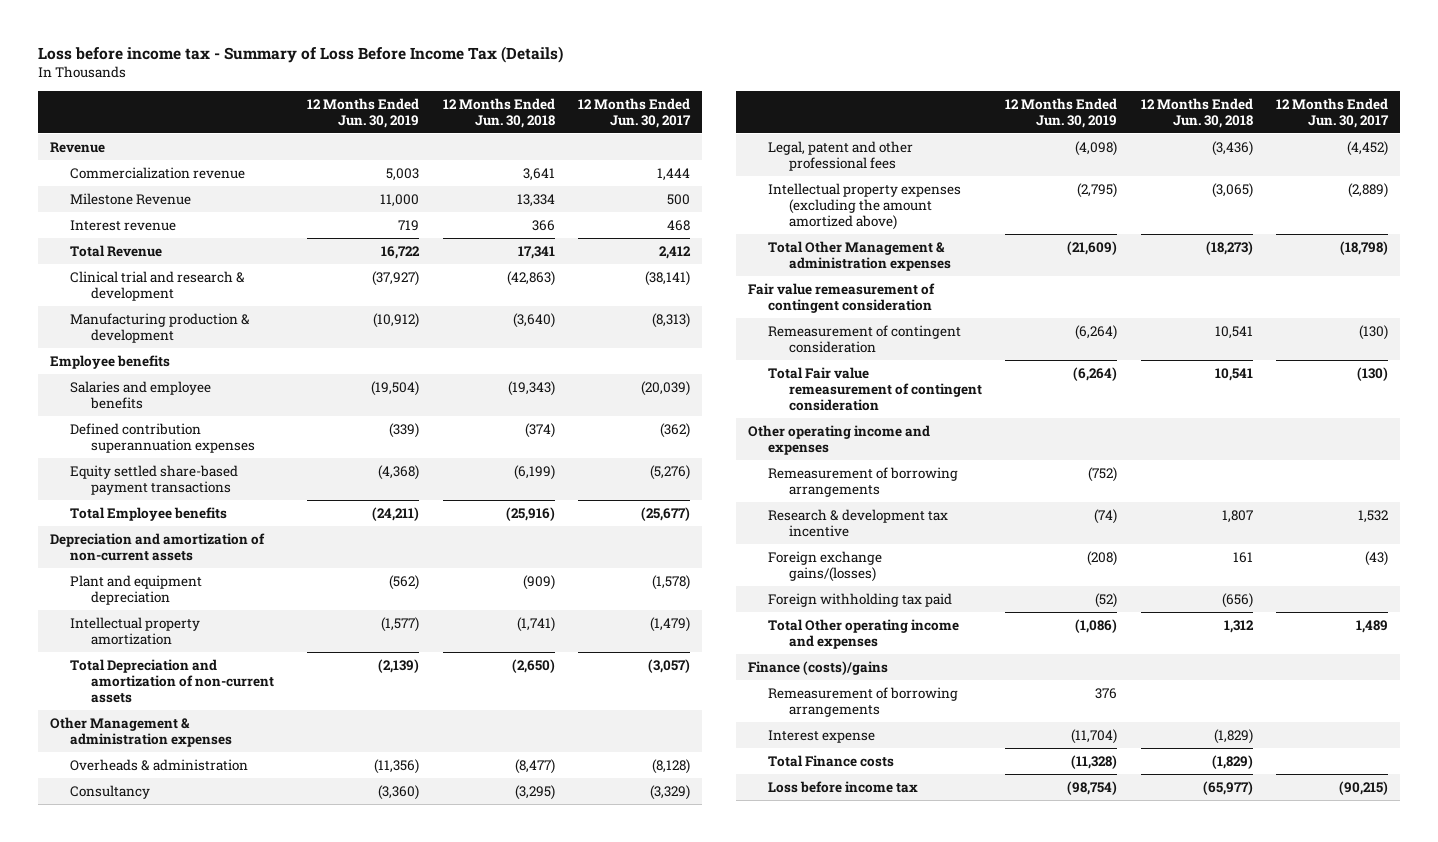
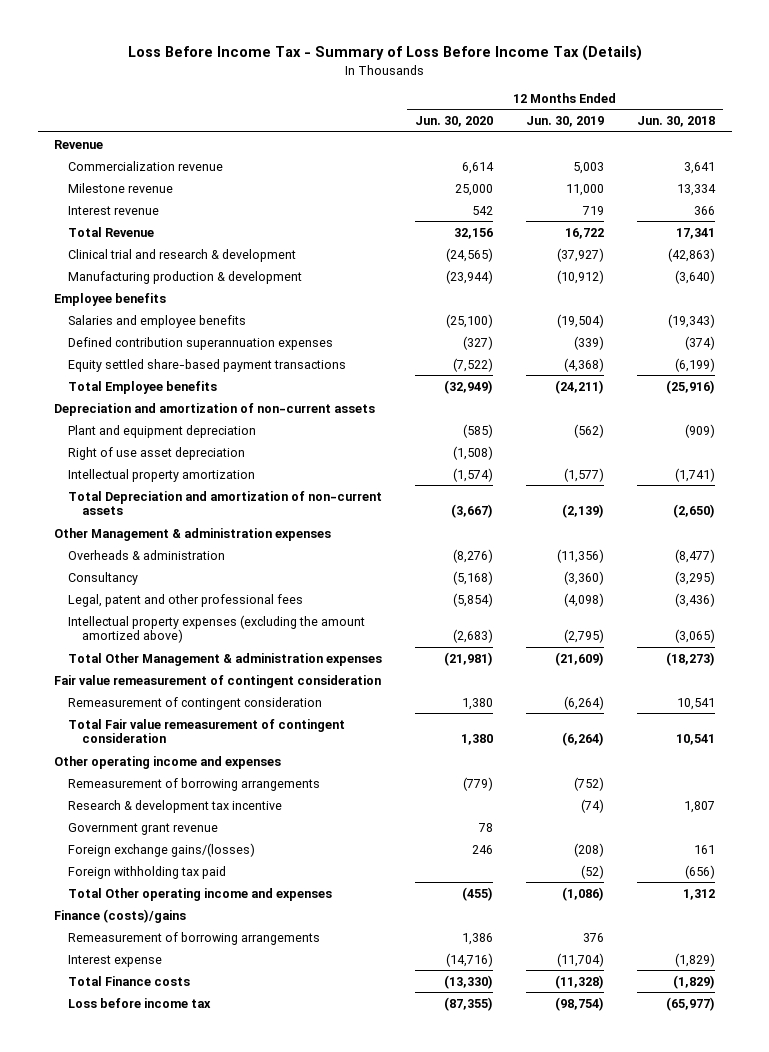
[37,46,563,64] Loss before income tax - Summary of Loss Before Income Tax (Details) -> [127,45,642,62] Loss Before Income Tax - Summary of Loss Before Income Tax (Details)
[578,97,692,128] 12 Months Ended Jun. 30, 2017 -> none
none -> [415,116,494,128] Jun. 30, 2020
[70,192,192,205] Milestone Revenue -> [68,182,174,193] Milestone revenue
none -> [68,446,246,460] Right of use asset depreciation
none -> [68,822,219,835] Government grant revenue

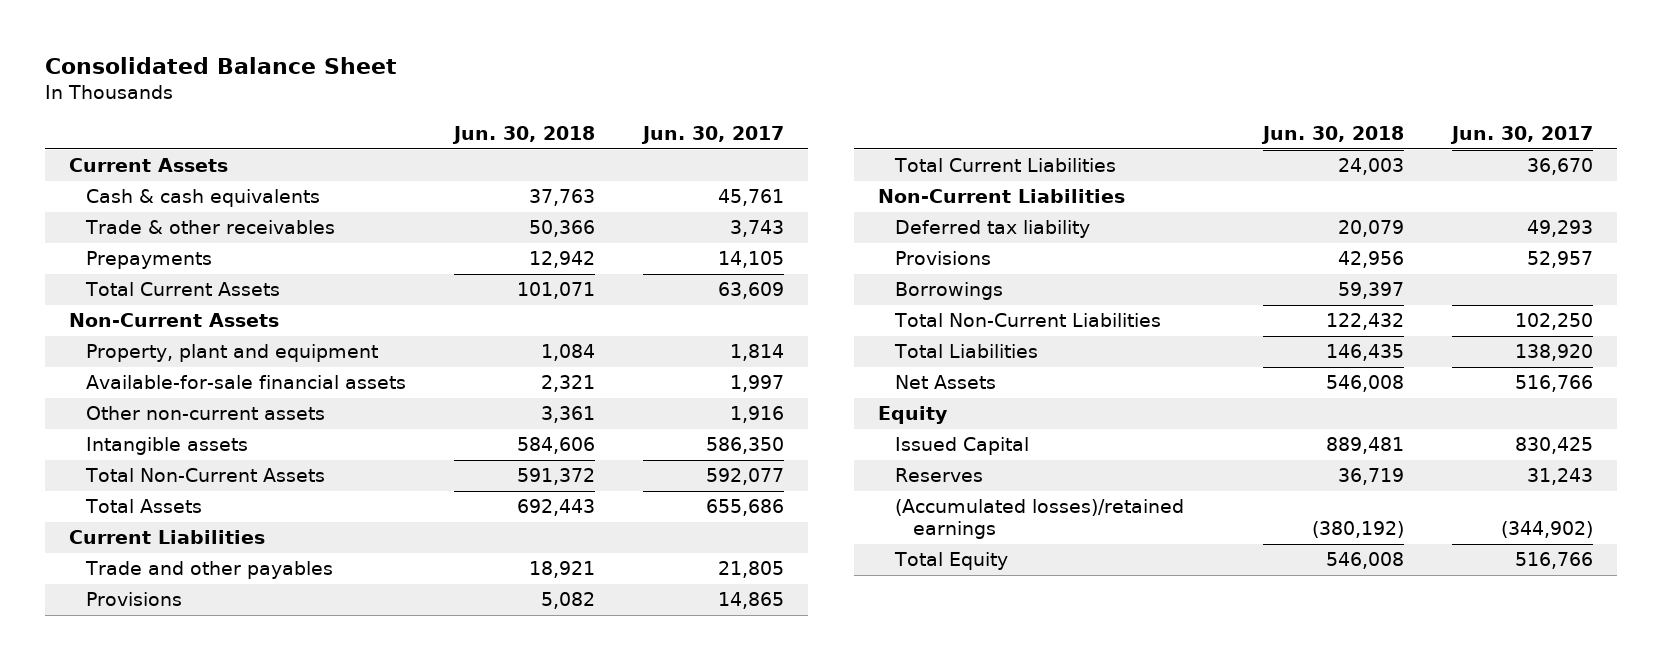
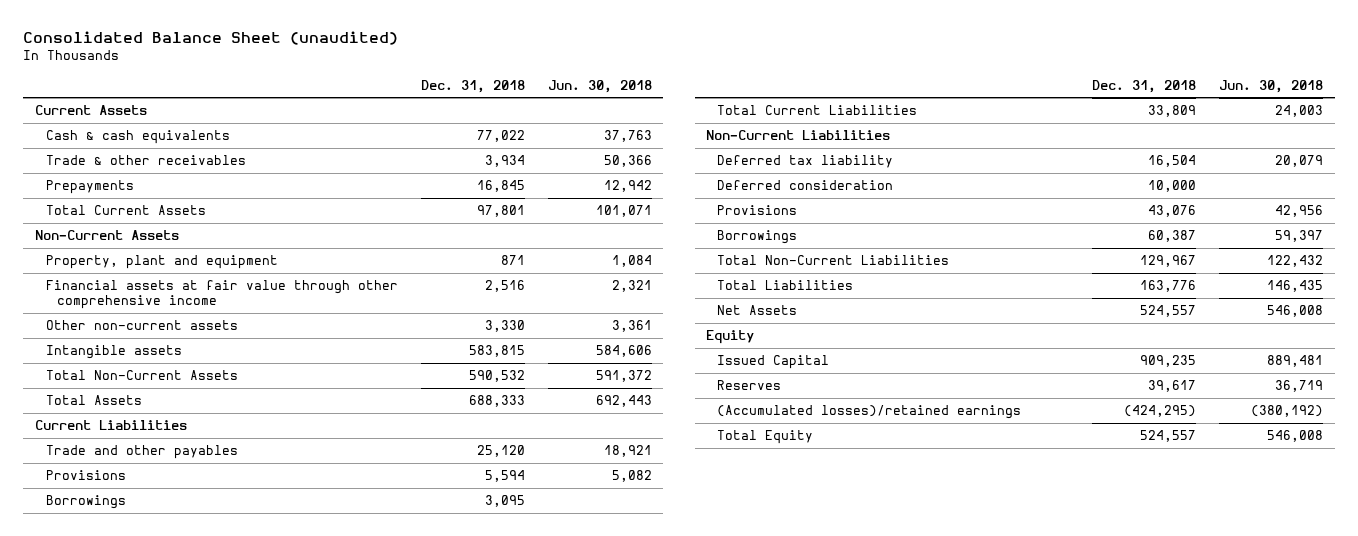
[44,56,397,74] Consolidated Balance Sheet -> [23,30,399,45] Consolidated Balance Sheet (unaudited)
[640,125,784,144] Jun. 30, 2017 -> none
none -> [420,79,525,93] Dec. 31, 2018
[86,375,407,390] Available-for-sale financial assets -> [45,280,398,310] Financial assets at fair value through other comprehensive income
none -> [45,495,126,510] Borrowings
none -> [717,180,894,191] Deferred consideration

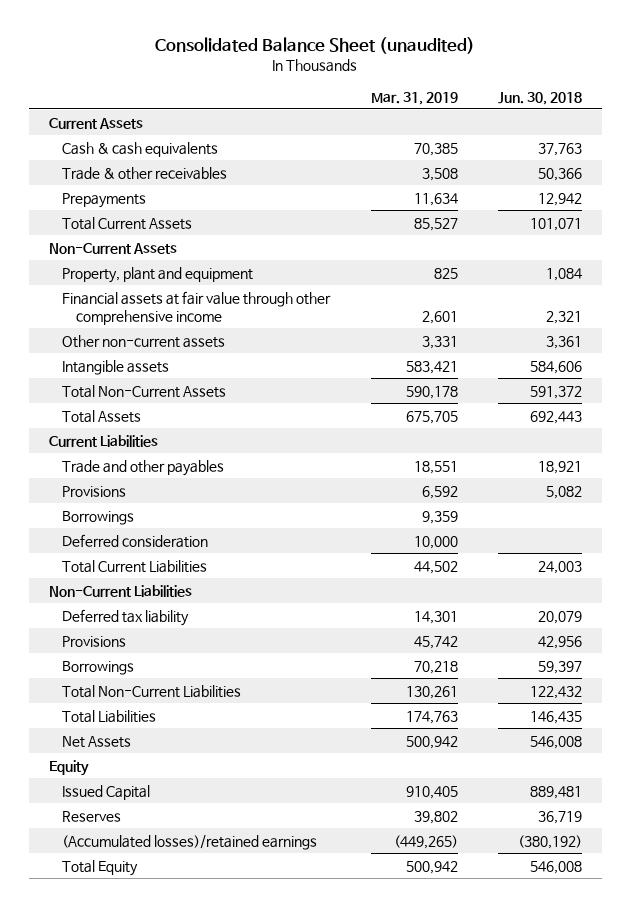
[420,79,525,93] Dec. 31, 2018 -> none
none -> [370,91,458,105] Mar. 31, 2019
[717,180,894,191] Deferred consideration -> [62,533,209,548] Deferred consideration

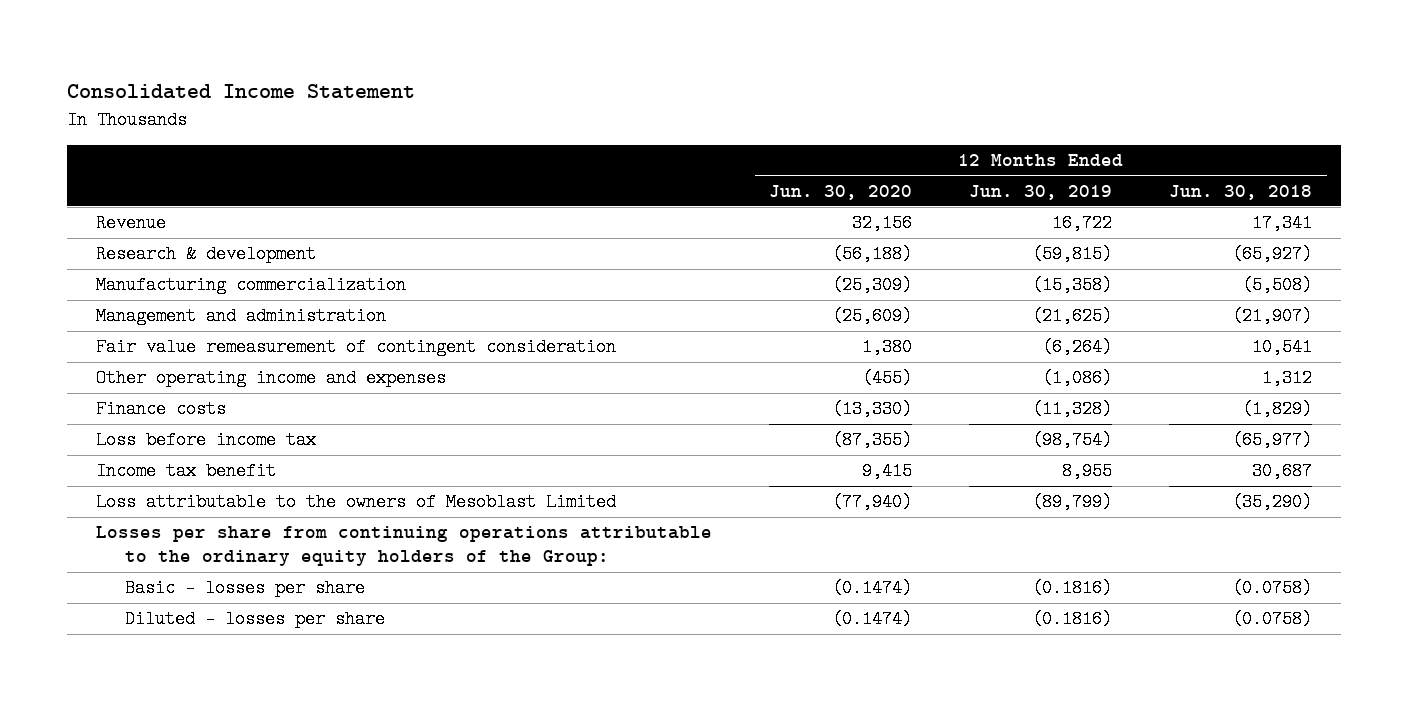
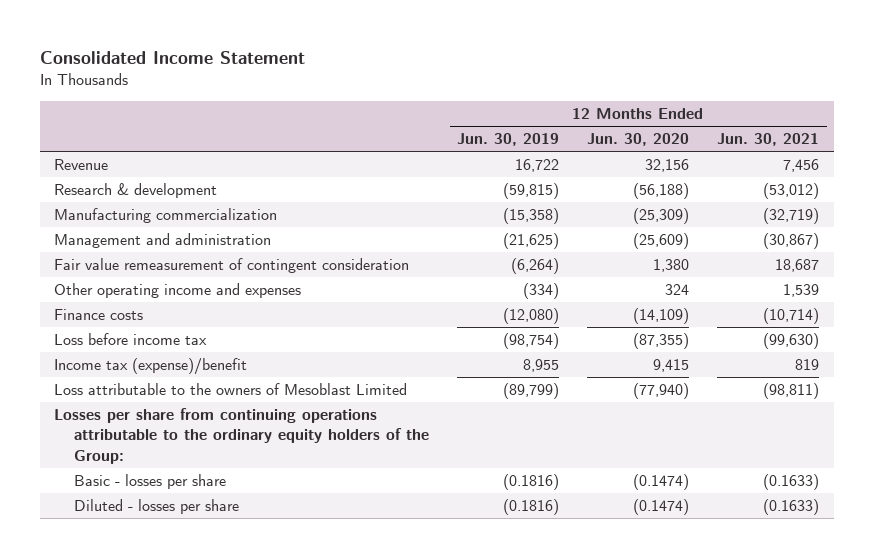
[1169,184,1313,200] Jun. 30, 2018 -> none
none -> [717,133,820,147] Jun. 30, 2021
[862,369,913,388] (455) -> [665,284,690,296] 324
[1042,369,1113,388] (1,086) -> [522,283,559,300] (334)
[832,400,913,419] (13,330) -> [633,308,690,325] (14,109)
[1032,400,1113,419] (11,328) -> [502,308,559,325] (12,080)
[95,462,276,481] Income tax benefit -> [54,358,248,376] Income tax (expense)/benefit

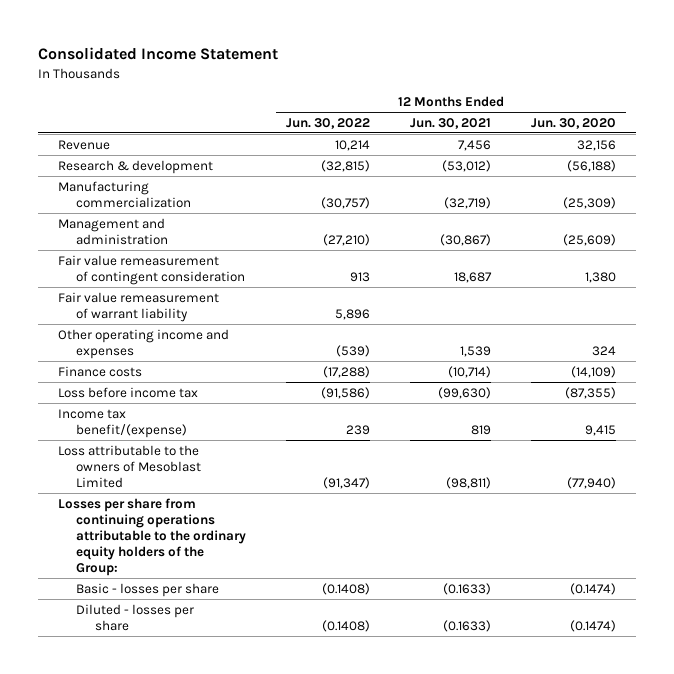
[456,133,559,147] Jun. 30, 2019 -> none
none -> [286,117,371,129] Jun. 30, 2022
none -> [57,291,219,322] Fair value remeasurement of warrant liability
[54,358,248,376] Income tax (expense)/benefit -> [57,408,188,438] Income tax benefit/(expense)

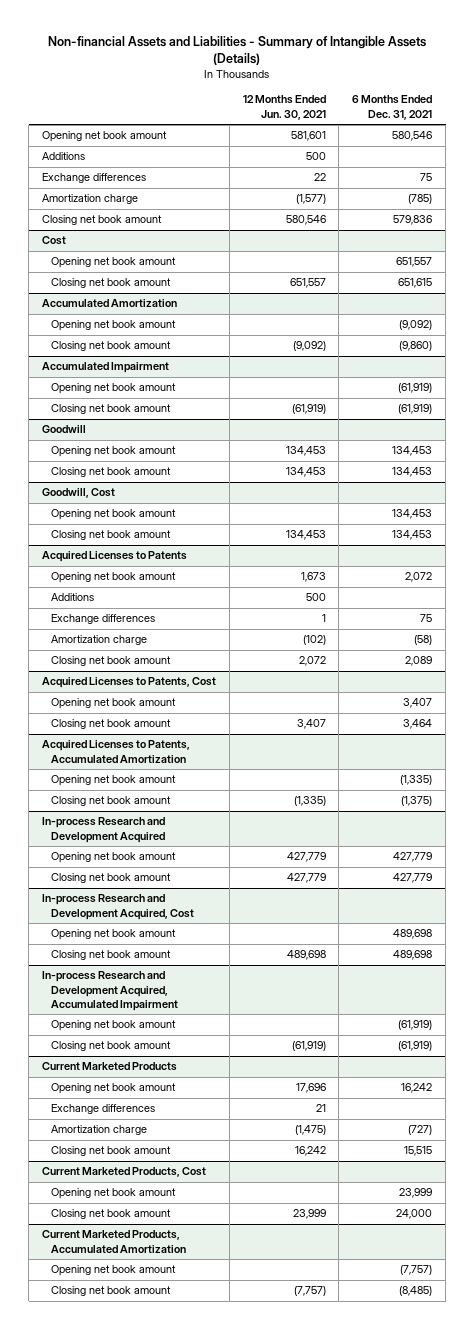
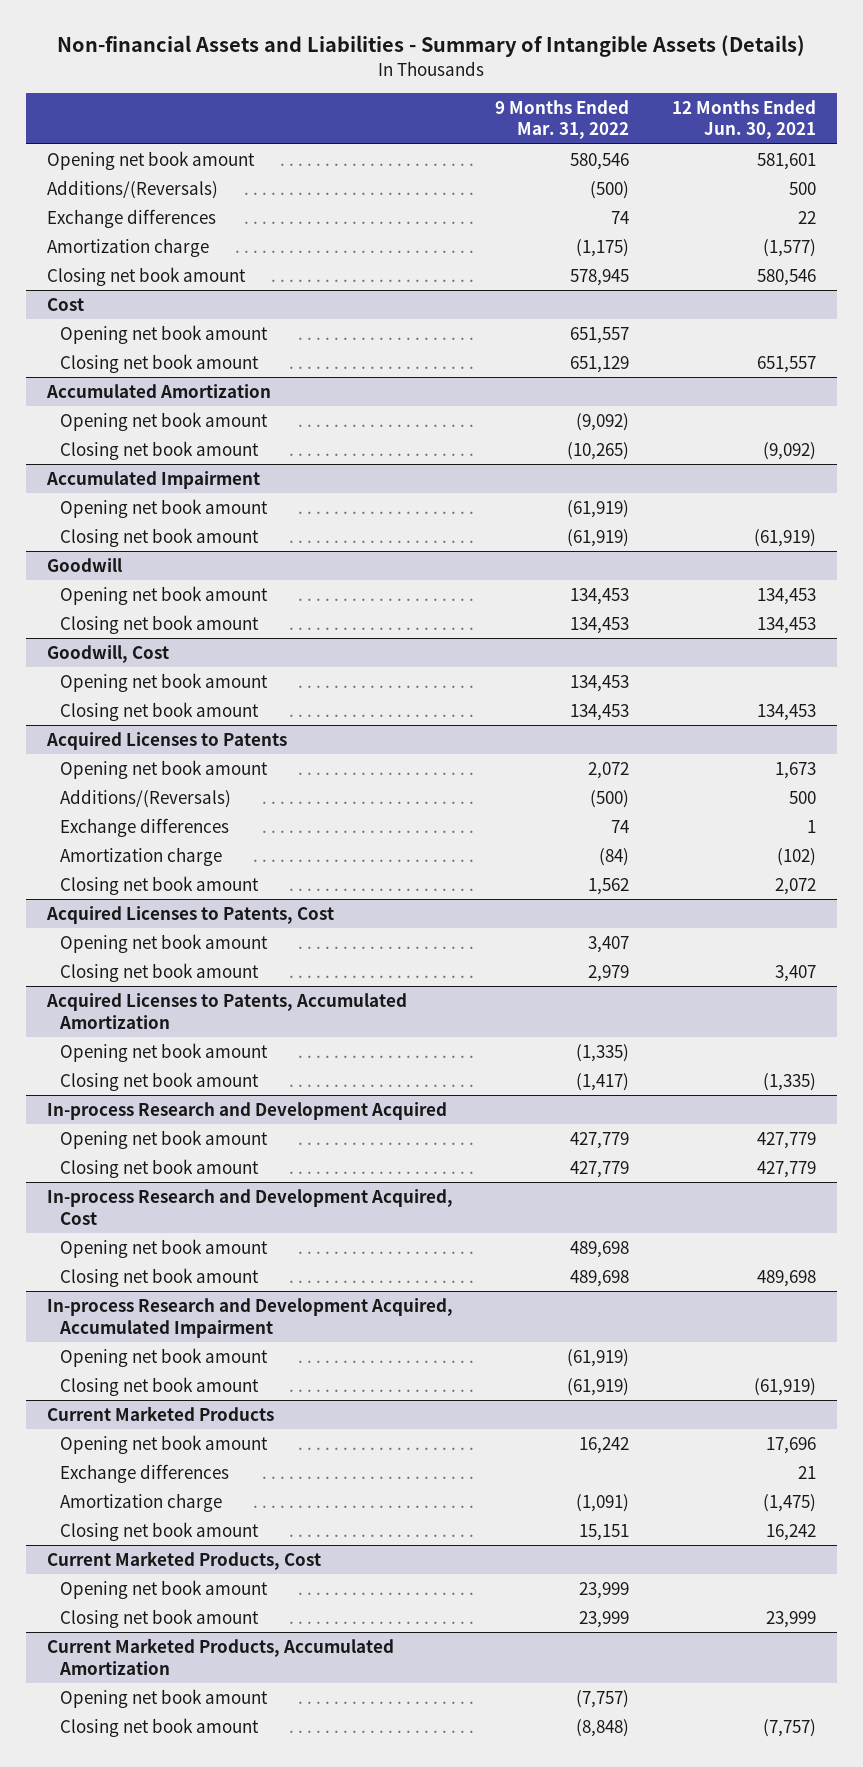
[352,95,433,120] 6 Months Ended Dec. 31, 2021 -> none
none -> [495,99,630,140] 9 Months Ended Mar. 31, 2022
[42,152,86,161] Additions -> [46,179,218,199] Additions/(Reversals)
[51,593,95,602] Additions -> [60,788,232,808] Additions/(Reversals)

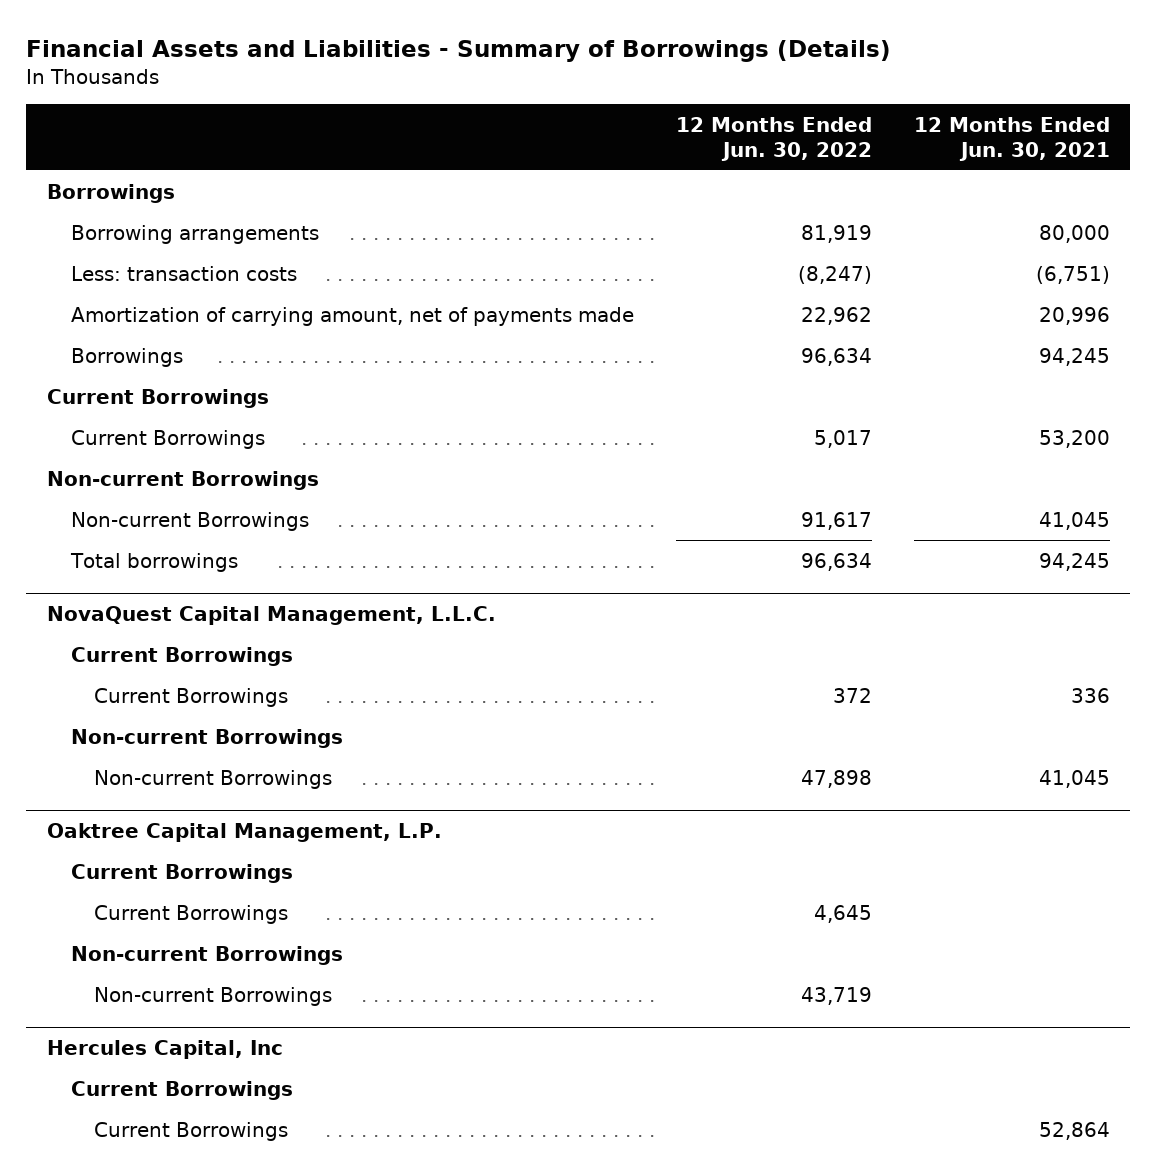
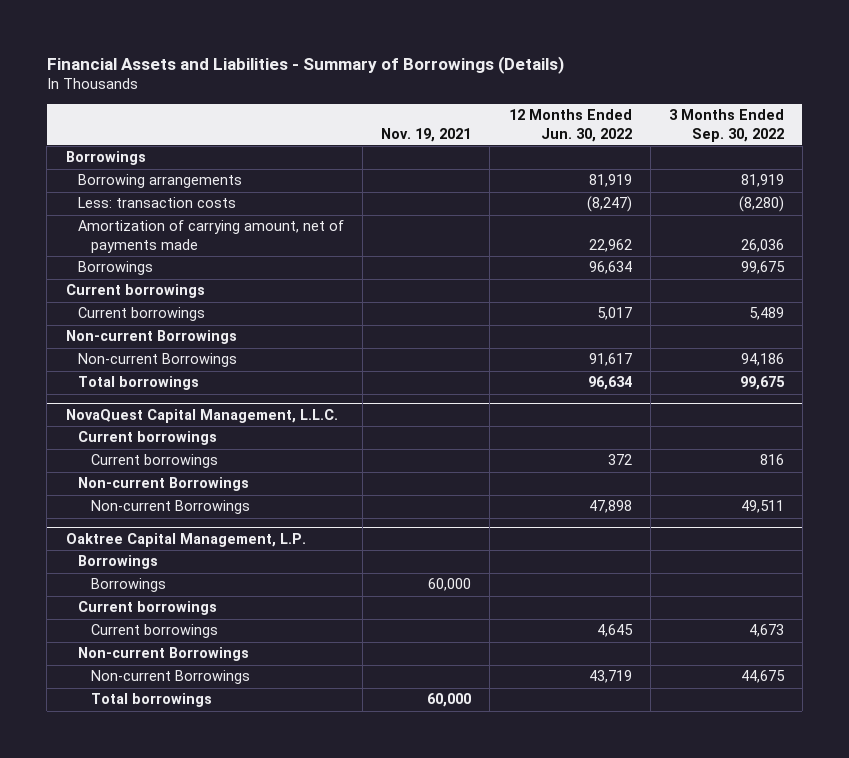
[913,116,1110,161] 12 Months Ended Jun. 30, 2021 -> none
none -> [381,127,472,142] Nov. 19, 2021
none -> [668,109,784,142] 3 Months Ended Sep. 30, 2022
[47,388,270,408] Current Borrowings -> [65,284,205,299] Current borrowings
[70,429,265,449] Current Borrowings -> [78,307,206,322] Current borrowings
[70,646,293,666] Current Borrowings -> [78,431,218,446] Current borrowings
[94,687,289,707] Current Borrowings -> [90,454,218,469] Current borrowings
none -> [78,555,159,570] Borrowings
none -> [90,578,166,593] Borrowings
[70,863,293,883] Current Borrowings -> [78,601,218,616] Current borrowings
[94,904,289,924] Current Borrowings -> [90,624,218,639] Current borrowings
[47,1040,284,1060] Hercules Capital, Inc -> none
[70,1080,293,1100] Current Borrowings -> none
[94,1121,289,1141] Current Borrowings -> none
none -> [90,693,212,708] Total borrowings

